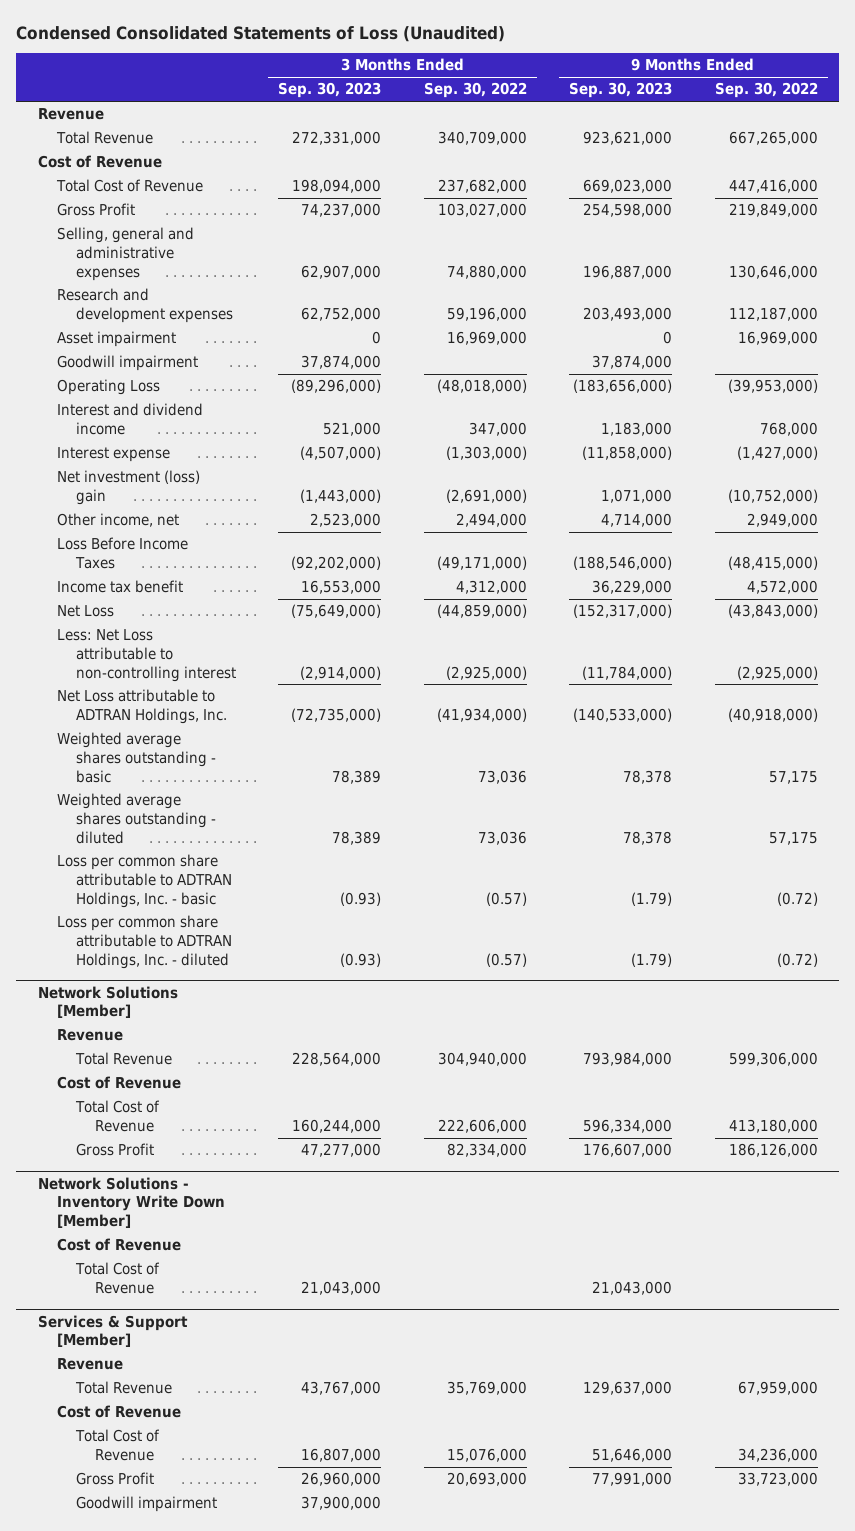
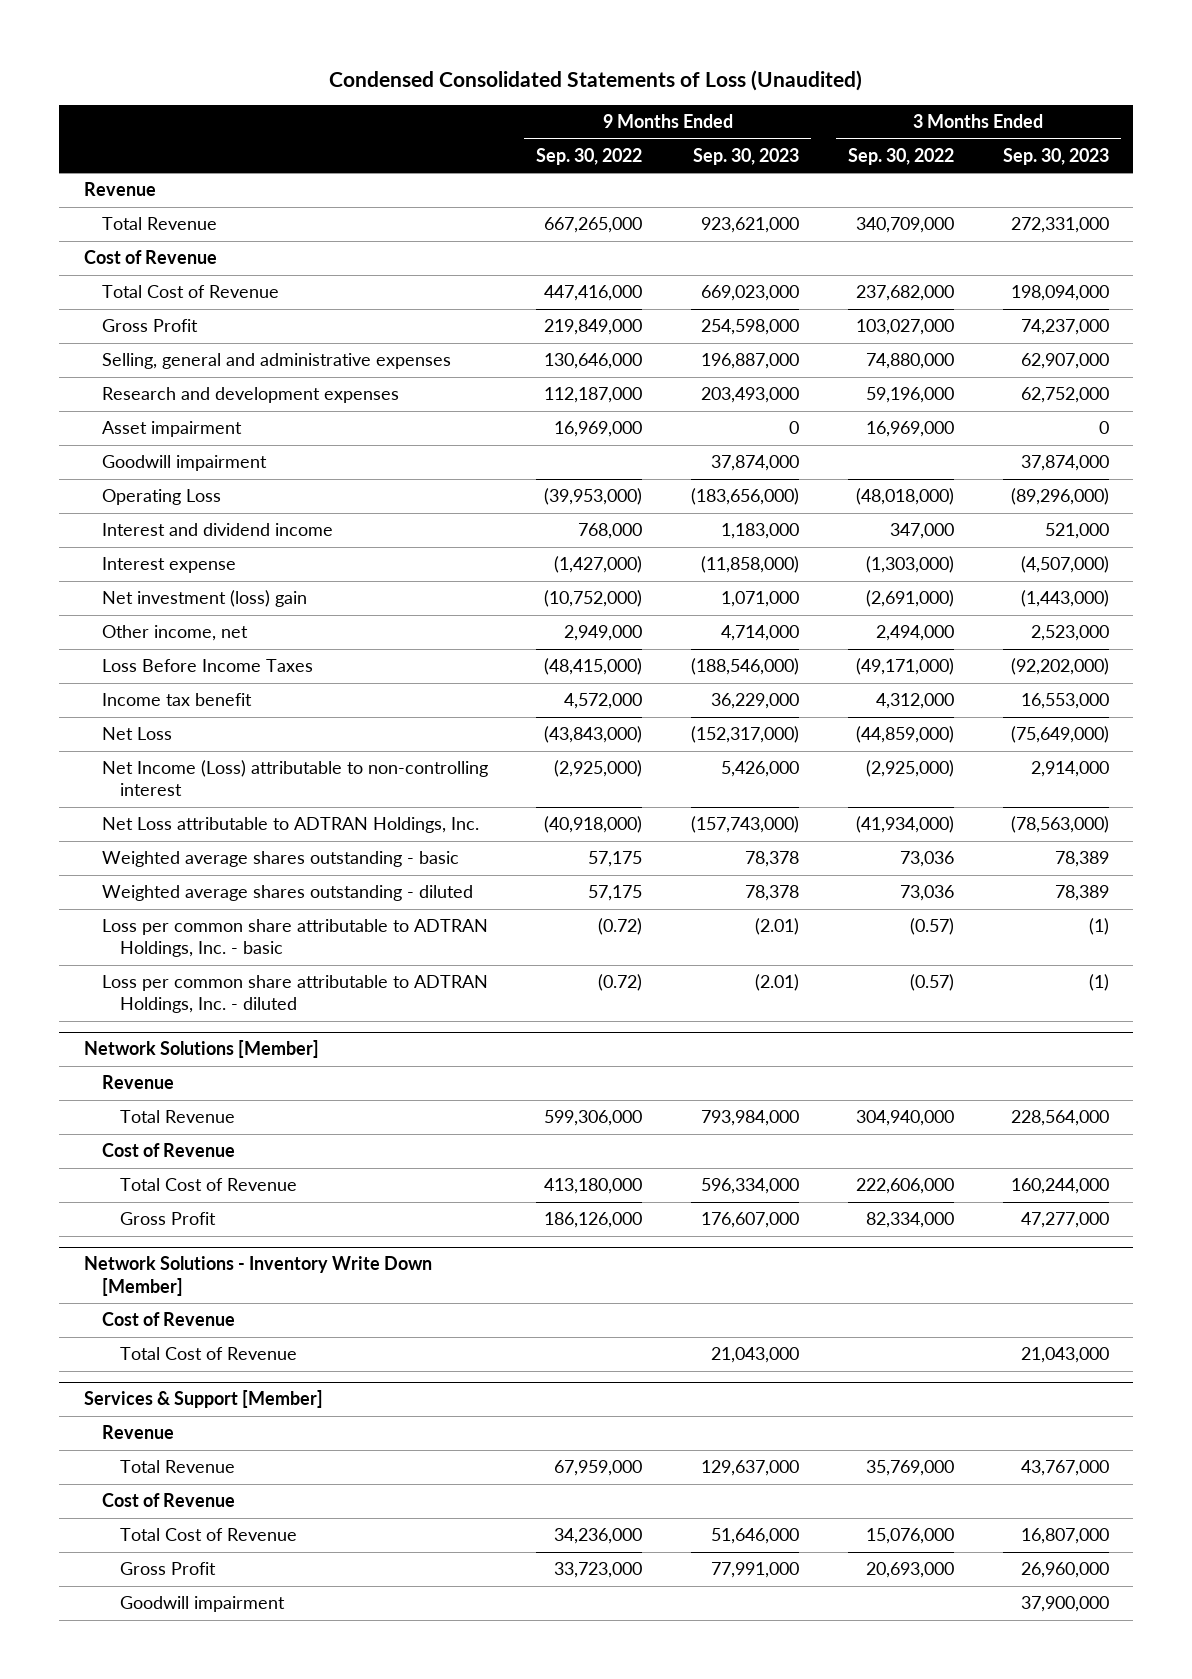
[56,629,236,682] Less: Net Loss attributable to non-controlling interest -> [101,760,488,797] Net Income (Loss) attributable to non-controlling interest
[300,665,382,680] (2,914,000) -> [1030,761,1109,778] 2,914,000
[582,665,673,680] (11,784,000) -> [721,761,800,778] 5,426,000
[291,707,382,722] (72,735,000) -> [1010,816,1109,834] (78,563,000)
[573,707,673,722] (140,533,000) -> [691,816,800,834] (157,743,000)
[340,891,382,906] (0.93) -> [1088,918,1109,936] (1)
[631,891,673,906] (1.79) -> [755,918,800,936] (2.01)
[340,952,382,967] (0.93) -> [1088,974,1109,992] (1)
[631,952,673,967] (1.79) -> [755,974,800,992] (2.01)

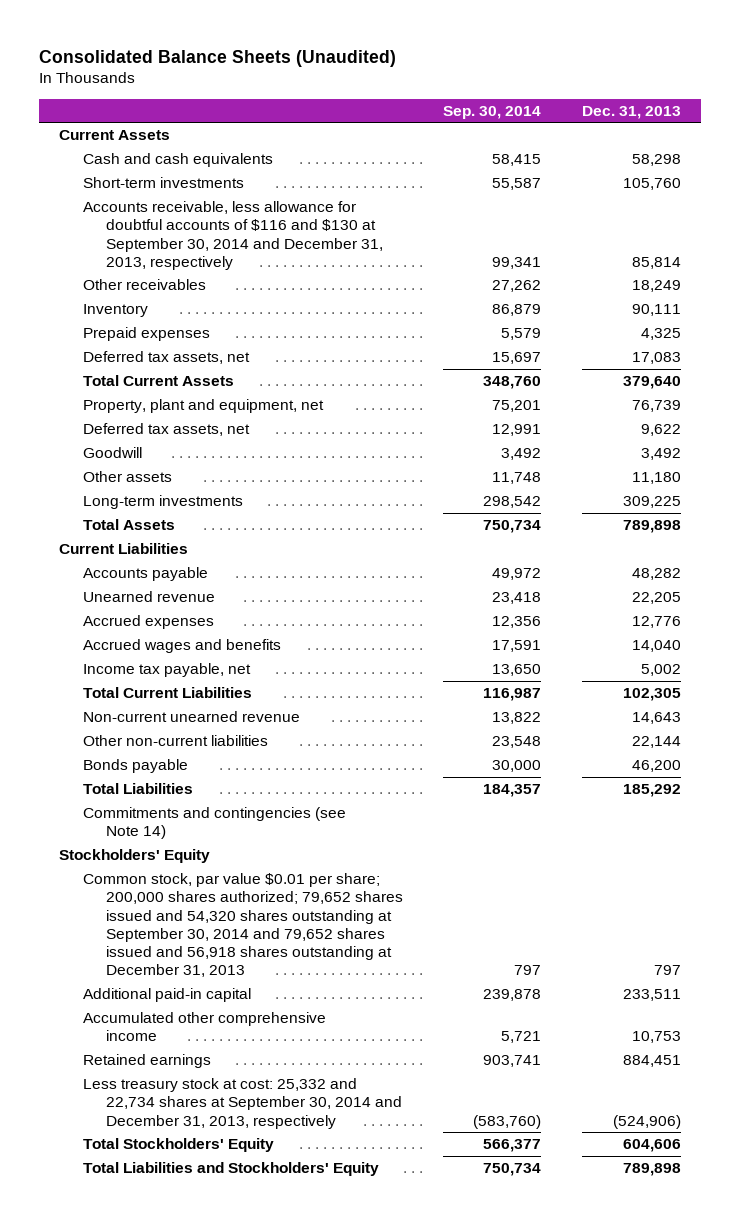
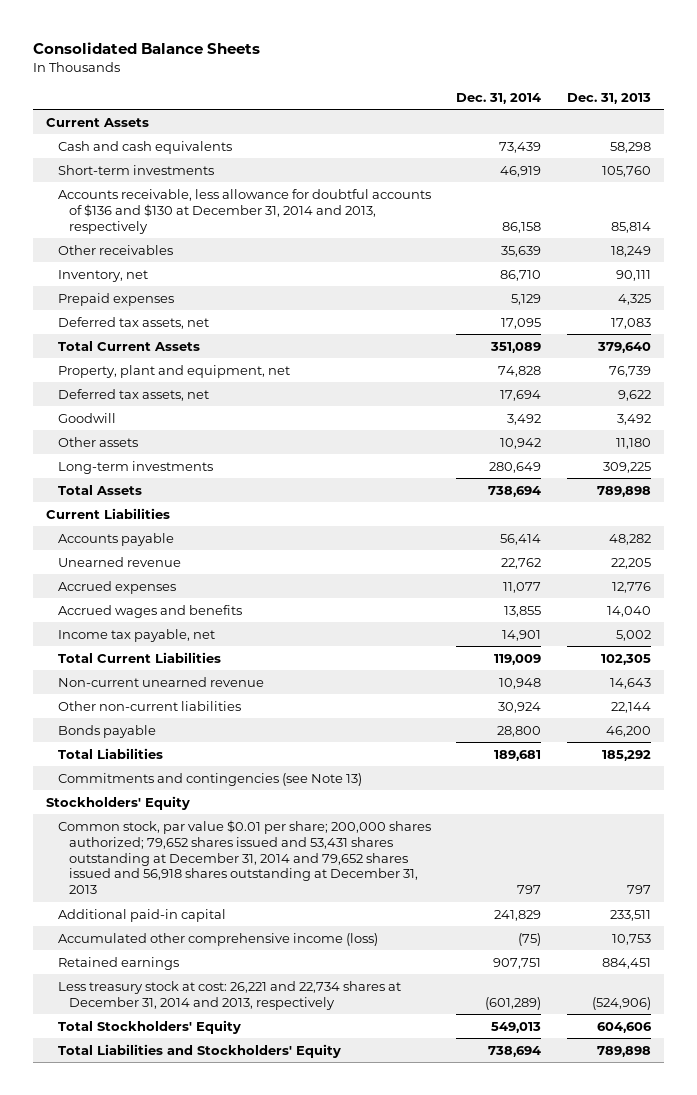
[38,49,396,67] Consolidated Balance Sheets (Unaudited) -> [33,41,261,54] Consolidated Balance Sheets
[443,105,542,119] Sep. 30, 2014 -> none
none -> [456,92,542,104] Dec. 31, 2014
[82,201,383,270] Accounts receivable, less allowance for doubtful accounts of $116 and $130 at September 30, 2014 and December 31, 2013, respectively -> [57,188,431,234] Accounts receivable, less allowance for doubtful accounts of $136 and $130 at December 31, 2014 and 2013, respectively
[82,304,148,318] Inventory -> [57,269,148,282] Inventory, net
[82,807,346,840] Commitments and contingencies (see Note 14) -> [57,772,362,786] Commitments and contingencies (see Note 13)
[82,873,403,978] Common stock, par value $0.01 per share; 200,000 shares authorized; 79,652 shares issued and 54,320 shares outstanding at September 30, 2014 and 79,652 shares issued and 56,918 shares outstanding at December 31, 2013 -> [57,819,431,895] Common stock, par value $0.01 per share; 200,000 shares authorized; 79,652 shares issued and 53,431 shares outstanding at December 31, 2014 and 79,652 shares issued and 56,918 shares outstanding at December 31, 2013
[82,1012,326,1042] Accumulated other comprehensive income -> [57,932,378,946] Accumulated other comprehensive income (loss)
[82,1078,402,1129] Less treasury stock at cost: 25,332 and 22,734 shares at September 30, 2014 and December 31, 2013, respectively -> [57,980,401,1010] Less treasury stock at cost: 26,221 and 22,734 shares at December 31, 2014 and 2013, respectively

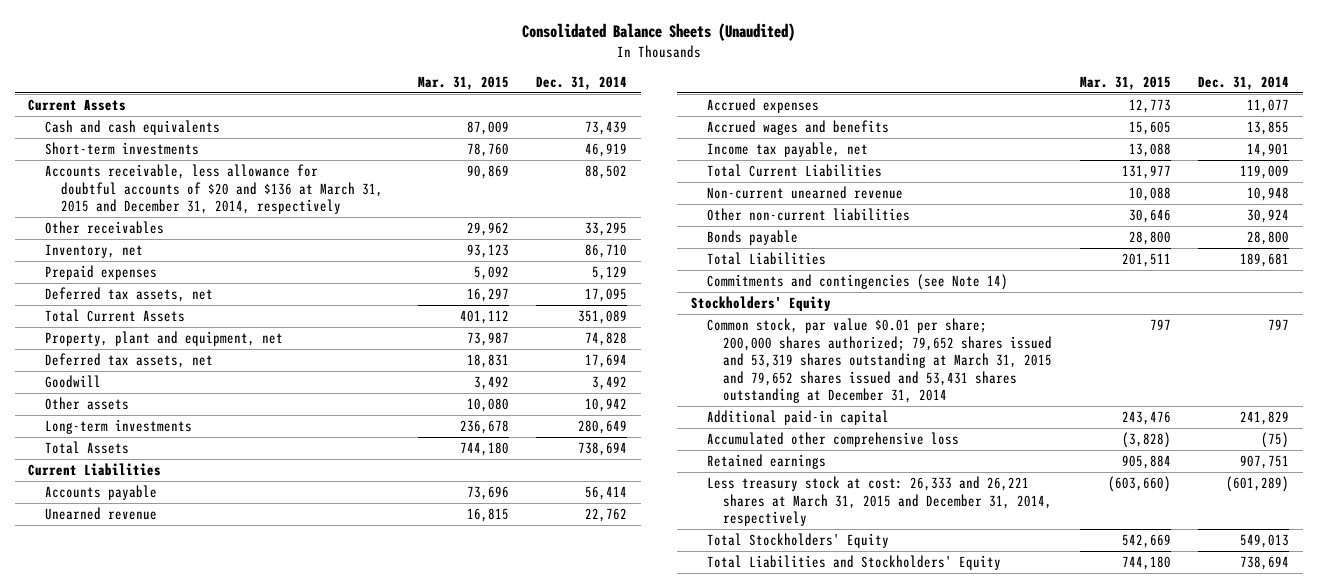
[33,41,261,54] Consolidated Balance Sheets -> [521,23,795,42] Consolidated Balance Sheets (Unaudited)
[566,92,651,104] Dec. 31, 2013 -> none
none -> [417,76,509,91] Mar. 31, 2015
[57,188,431,234] Accounts receivable, less allowance for doubtful accounts of $136 and $130 at December 31, 2014 and 2013, respectively -> [44,163,383,215] Accounts receivable, less allowance for doubtful accounts of $20 and $136 at March 31, 2015 and December 31, 2014, respectively
[502,221,542,233] 86,158 -> [585,164,628,179] 88,502
[501,245,542,257] 35,639 -> [585,221,628,236] 33,295
[57,772,362,786] Commitments and contingencies (see Note 13) -> [706,273,1008,290] Commitments and contingencies (see Note 14)
[57,819,431,895] Common stock, par value $0.01 per share; 200,000 shares authorized; 79,652 shares issued and 53,431 shares outstanding at December 31, 2014 and 79,652 shares issued and 56,918 shares outstanding at December 31, 2013 -> [706,317,1053,404] Common stock, par value $0.01 per share; 200,000 shares authorized; 79,652 shares issued and 53,319 shares outstanding at March 31, 2015 and 79,652 shares issued and 53,431 shares outstanding at December 31, 2014
[57,932,378,946] Accumulated other comprehensive income (loss) -> [706,431,959,447] Accumulated other comprehensive loss
[57,980,401,1010] Less treasury stock at cost: 26,221 and 22,734 shares at December 31, 2014 and 2013, respectively -> [706,475,1053,527] Less treasury stock at cost: 26,333 and 26,221 shares at March 31, 2015 and December 31, 2014, respectively

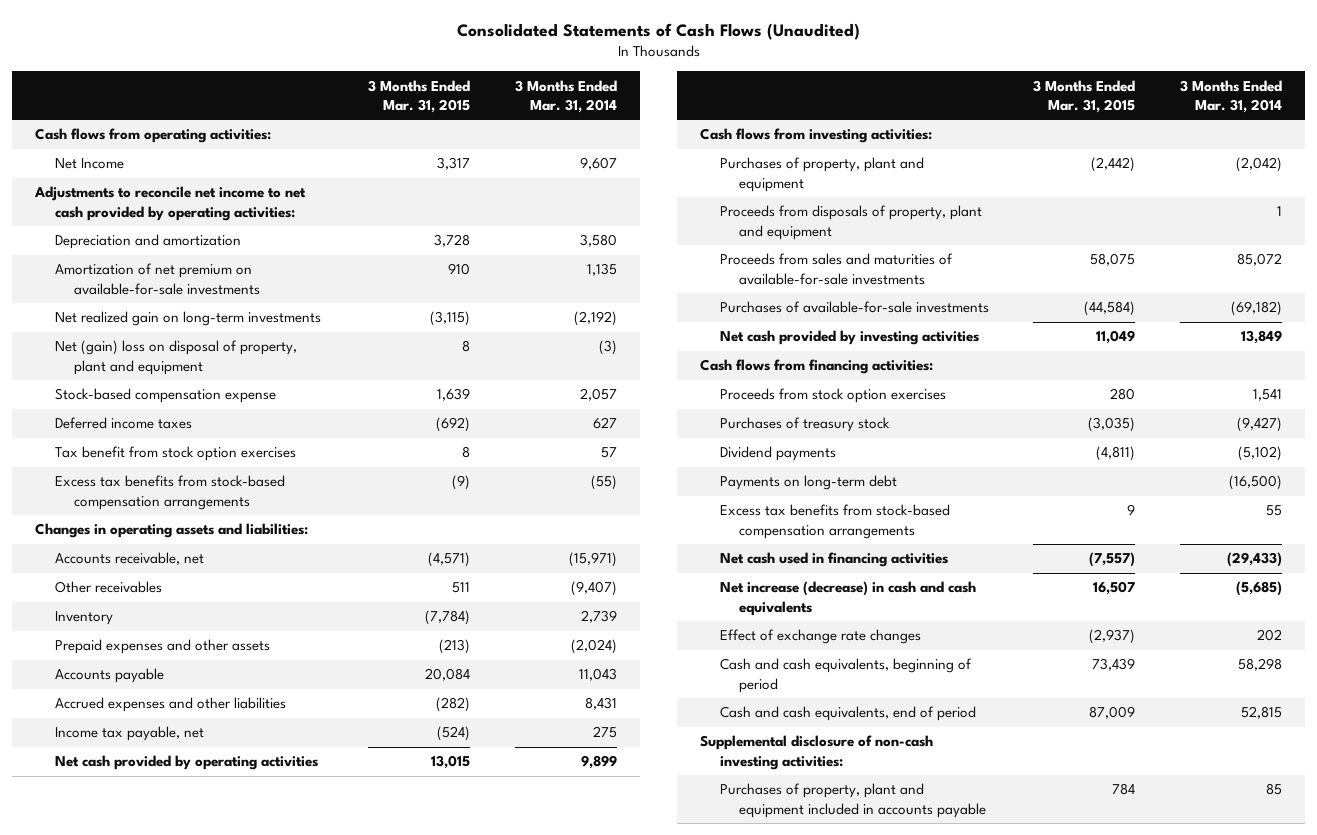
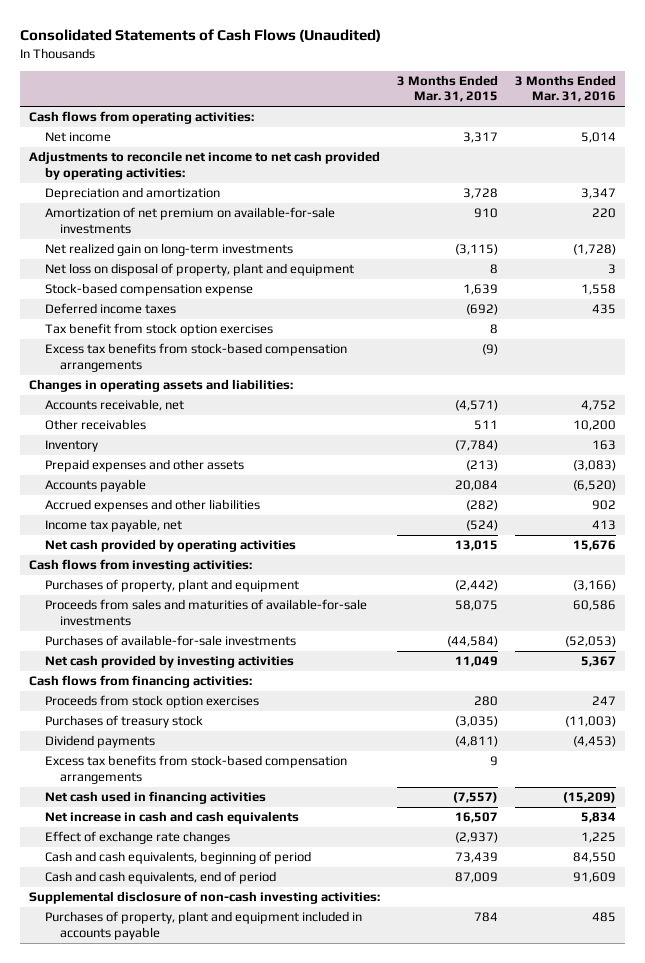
[515,79,618,114] 3 Months Ended Mar. 31, 2014 -> none
none -> [515,75,617,103] 3 Months Ended Mar. 31, 2016
[54,158,124,170] Net Income -> [44,132,111,143] Net income
[54,340,297,375] Net (gain) loss on disposal of property, plant and equipment -> [44,263,354,277] Net loss on disposal of property, plant and equipment
[719,205,982,240] Proceeds from disposals of property, plant and equipment -> none
[719,475,897,491] Payments on long-term debt -> none
[719,581,976,616] Net increase (decrease) in cash and cash equivalents -> [44,811,299,825] Net increase in cash and cash equivalents

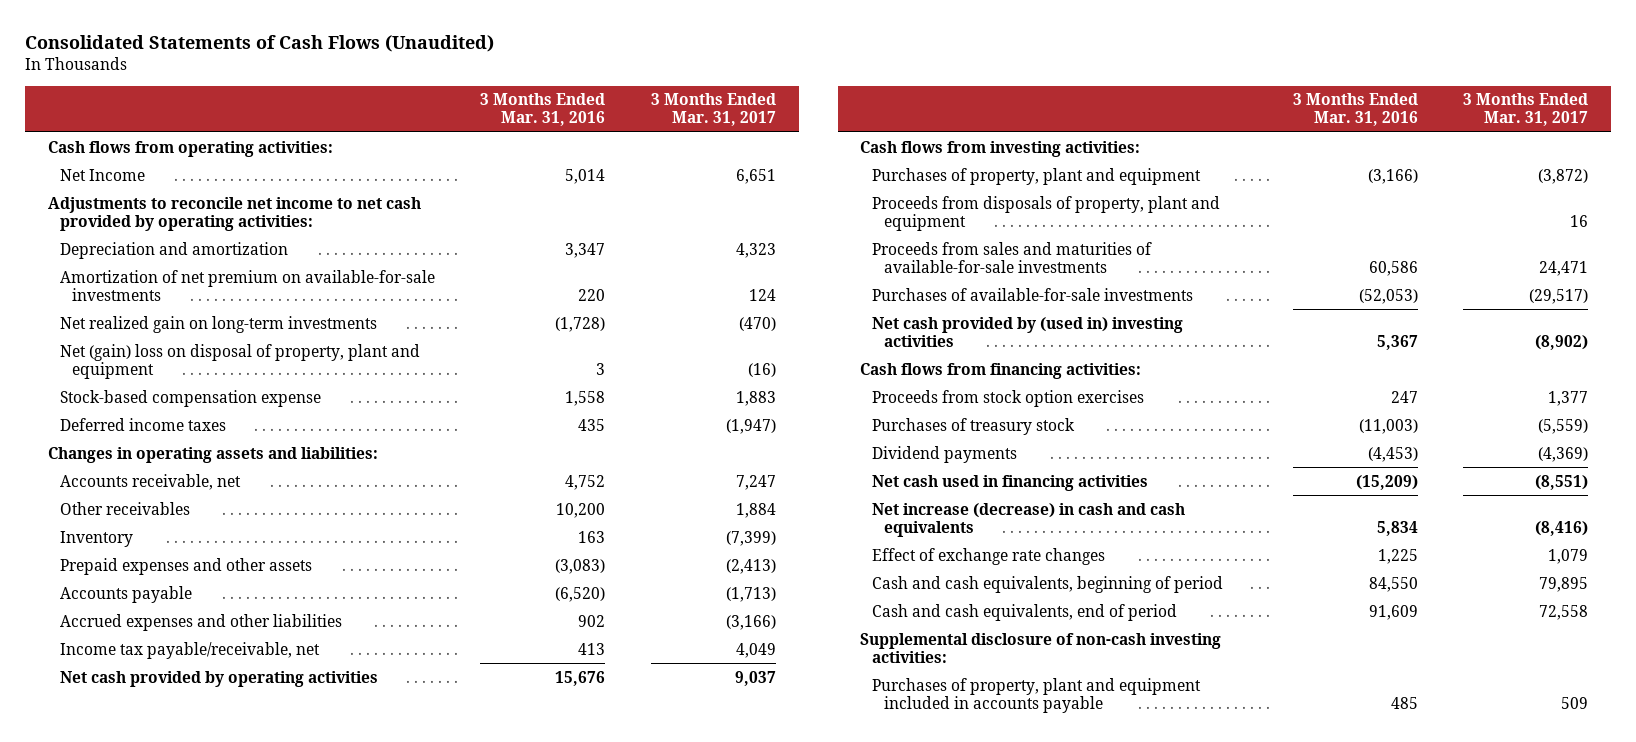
[396,75,498,103] 3 Months Ended Mar. 31, 2015 -> none
none -> [650,93,776,127] 3 Months Ended Mar. 31, 2017
[44,132,111,143] Net income -> [59,168,145,181] Net Income
[44,263,354,277] Net loss on disposal of property, plant and equipment -> [59,343,420,379] Net (gain) loss on disposal of property, plant and equipment
[44,323,273,337] Tax benefit from stock option exercises -> none
[44,343,347,372] Excess tax benefits from stock-based compensation arrangements -> none
[44,519,182,533] Income tax payable, net -> [59,641,320,659] Income tax payable/receivable, net
none -> [872,195,1221,231] Proceeds from disposals of property, plant and equipment
[44,655,294,669] Net cash provided by investing activities -> [872,316,1184,347] Net cash provided by (used in) investing activities
[44,755,347,784] Excess tax benefits from stock-based compensation arrangements -> none
[44,811,299,825] Net increase in cash and cash equivalents -> [872,502,1186,537] Net increase (decrease) in cash and cash equivalents

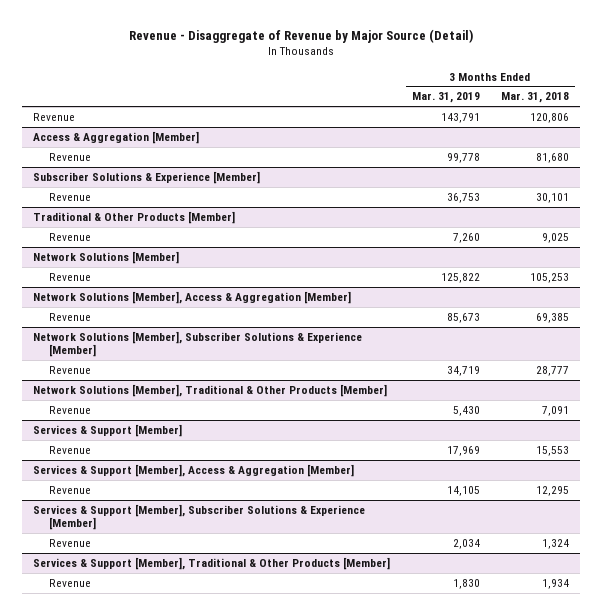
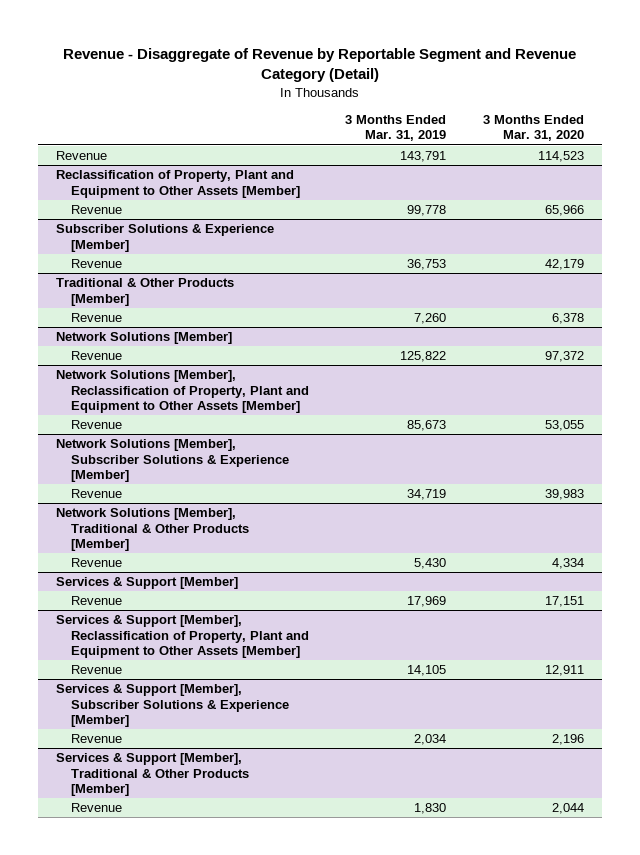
[129,28,474,43] Revenue - Disaggregate of Revenue by Major Source (Detail) -> [63,47,577,82] Revenue - Disaggregate of Revenue by Reportable Segment and Revenue Category (Detail)
[501,92,570,104] Mar. 31, 2018 -> none
none -> [482,115,584,142] 3 Months Ended Mar. 31, 2020
[33,130,200,144] Access & Aggregation [Member] -> [56,170,300,198] Reclassification of Property, Plant and Equipment to Other Assets [Member]
[33,290,352,304] Network Solutions [Member], Access & Aggregation [Member] -> none
none -> [56,370,309,413] Network Solutions [Member], Reclassification of Property, Plant and Equipment to Other Assets [Member]
[33,463,355,477] Services & Support [Member], Access & Aggregation [Member] -> none
none -> [56,615,309,658] Services & Support [Member], Reclassification of Property, Plant and Equipment to Other Assets [Member]

